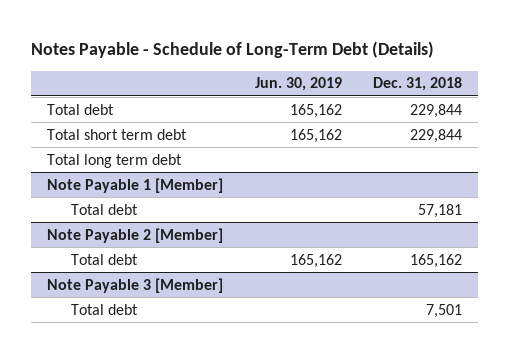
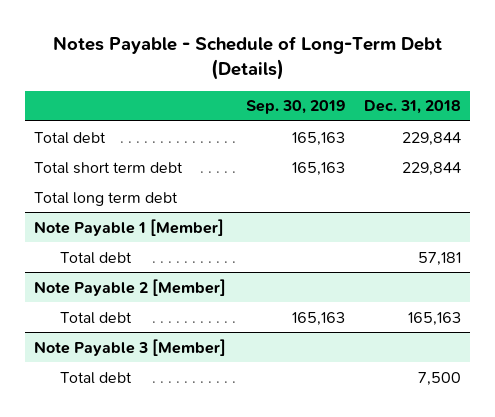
[254,77,342,92] Jun. 30, 2019 -> none
none -> [245,100,345,115] Sep. 30, 2019
[410,253,463,268] 165,162 -> [407,311,461,326] 165,163
[426,303,463,318] 7,501 -> [417,371,461,386] 7,500

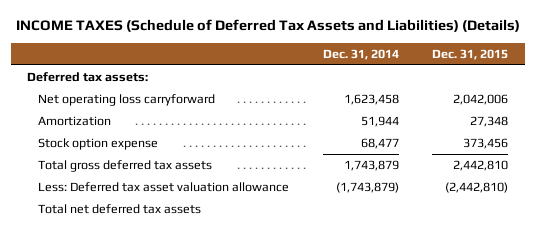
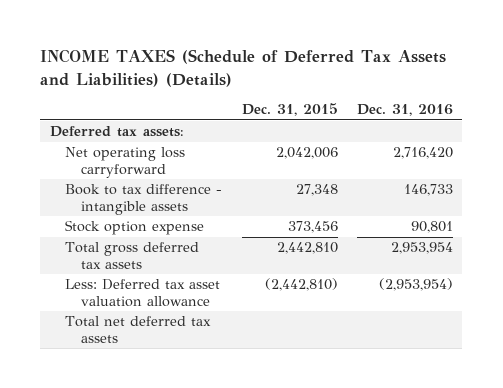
[322,48,399,60] Dec. 31, 2014 -> none
none -> [356,104,453,117] Dec. 31, 2016
[38,115,112,126] Amortization -> [65,184,223,216] Book to tax difference - intangible assets

